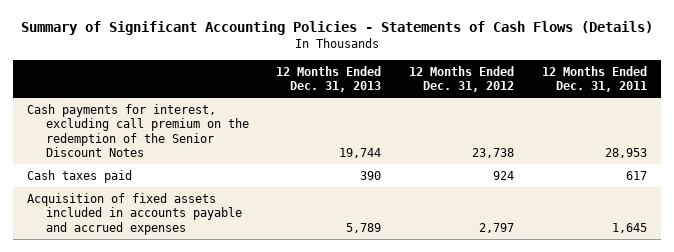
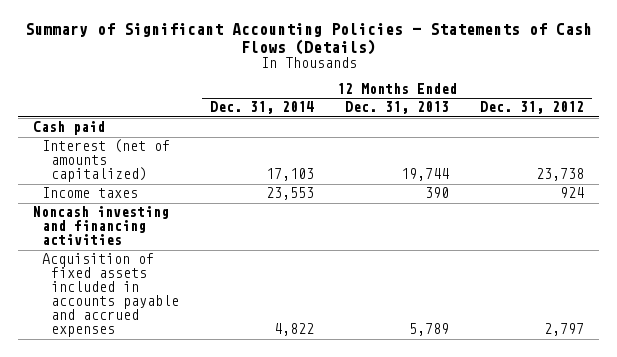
[541,65,647,93] 12 Months Ended Dec. 31, 2011 -> none
none -> [209,101,314,115] Dec. 31, 2014
none -> [33,121,106,136] Cash paid
[26,103,249,158] Cash payments for interest, excluding call premium on the redemption of the Senior Discount Notes -> [42,139,171,183] Interest (net of amounts capitalized)
[26,169,132,183] Cash taxes paid -> [42,187,139,199] Income taxes
none -> [33,206,170,246] Noncash investing and financing activities

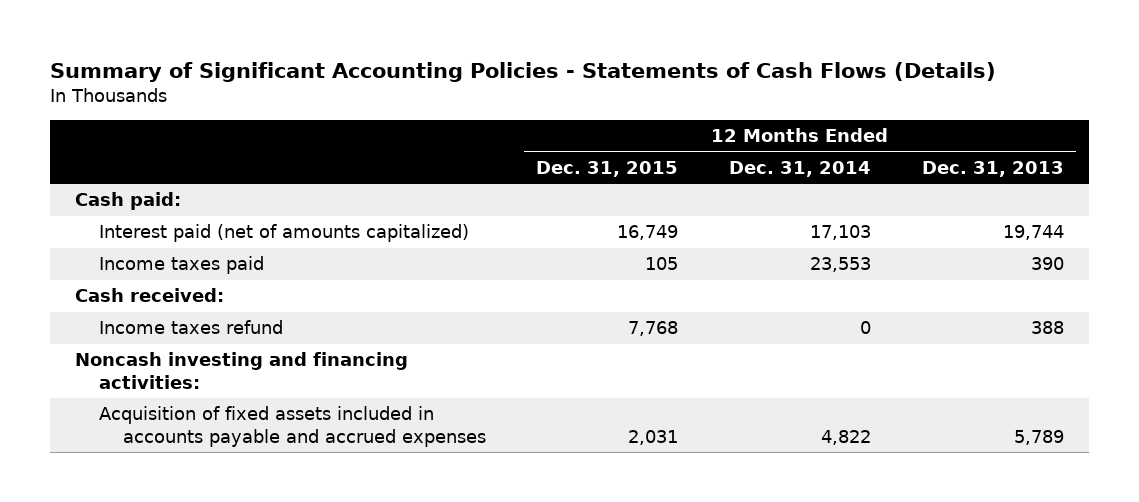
[479,101,584,115] Dec. 31, 2012 -> none
none -> [536,160,679,177] Dec. 31, 2015
[33,121,106,136] Cash paid -> [75,192,182,211] Cash paid:
[42,139,171,183] Interest (net of amounts capitalized) -> [98,224,469,243] Interest paid (net of amounts capitalized)
[42,187,139,199] Income taxes -> [98,256,264,275] Income taxes paid
none -> [75,288,225,303] Cash received:
none -> [98,320,283,335] Income taxes refund
[33,206,170,246] Noncash investing and financing activities -> [75,352,409,389] Noncash investing and financing activities:

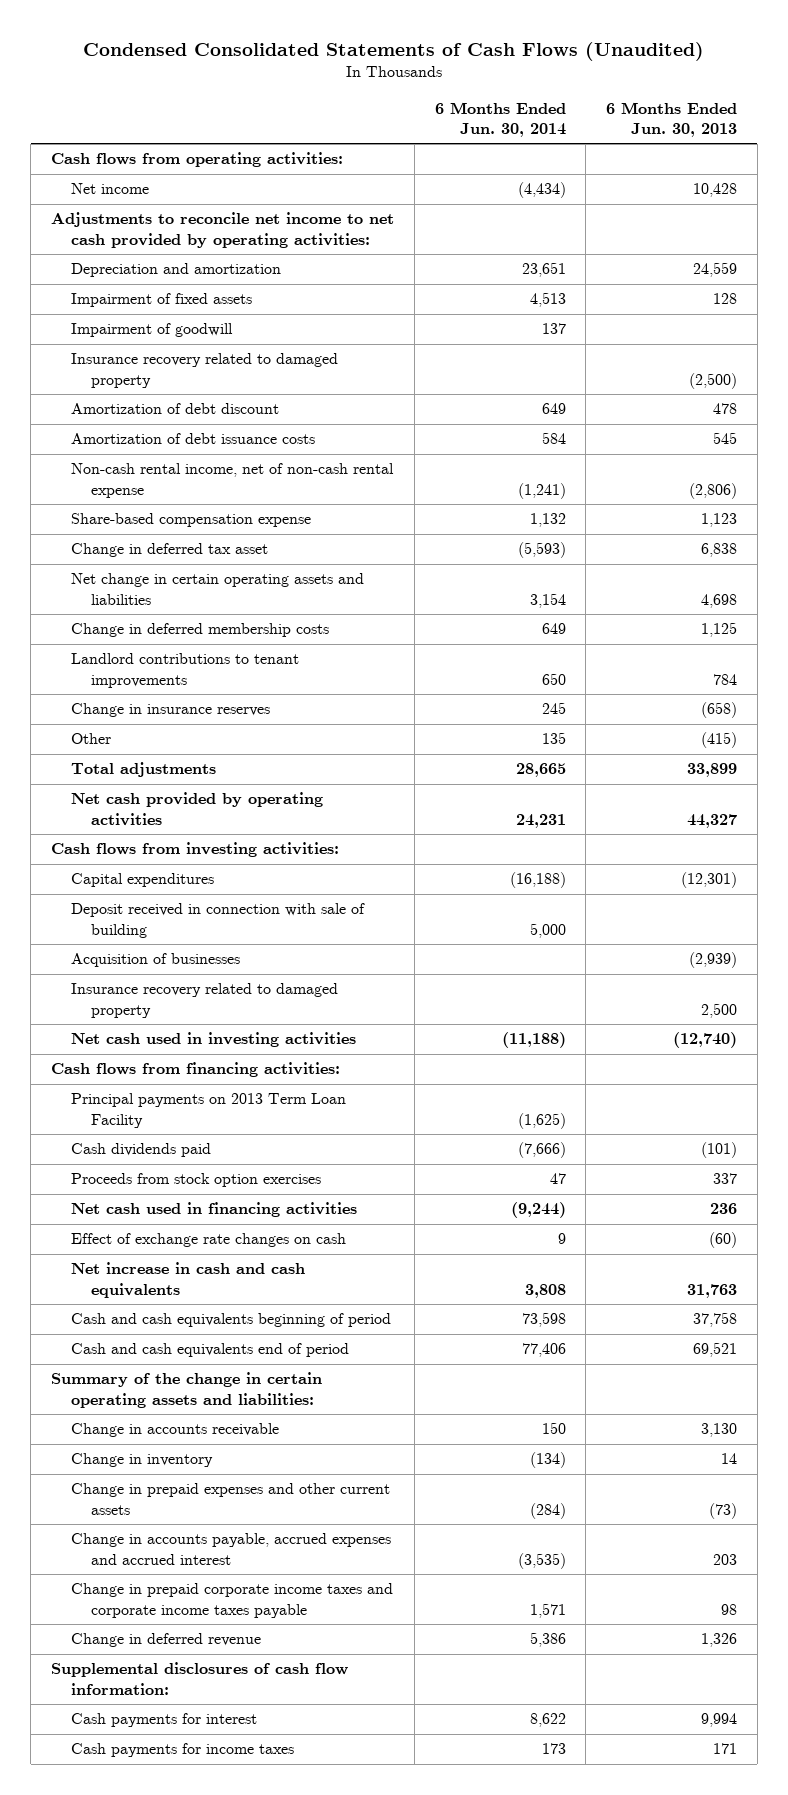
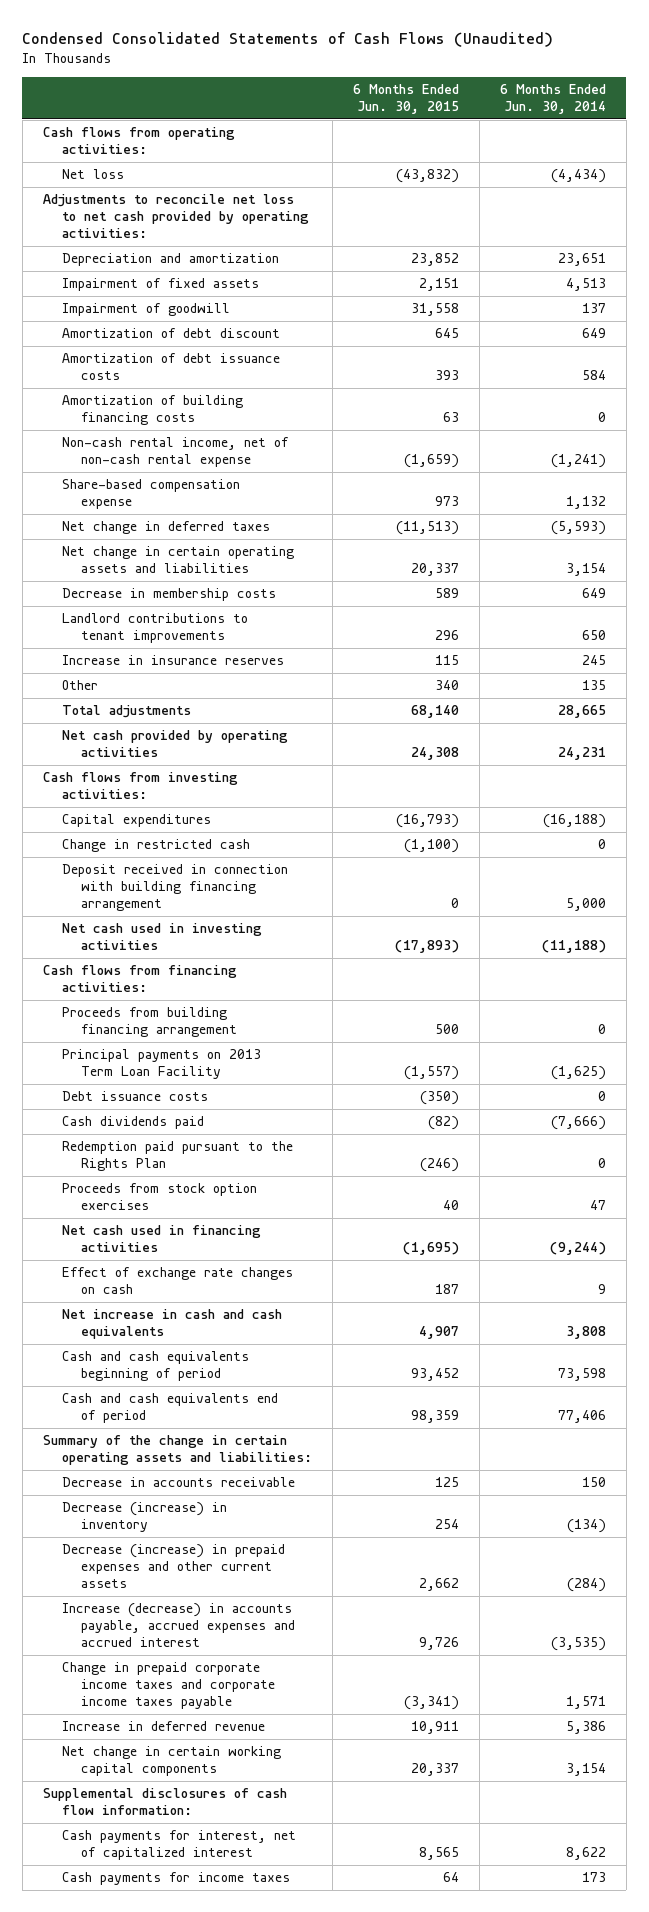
[606,101,738,138] 6 Months Ended Jun. 30, 2013 -> none
none -> [352,84,459,115] 6 Months Ended Jun. 30, 2015
[71,183,150,195] Net income -> [61,169,124,180] Net loss
[51,212,395,248] Adjustments to reconcile net income to net cash provided by operating activities: -> [42,194,309,239] Adjustments to reconcile net loss to net cash provided by operating activities:
[71,353,339,388] Insurance recovery related to damaged property -> none
none -> [61,395,243,426] Amortization of building financing costs
[71,543,269,558] Change in deferred tax asset -> [61,521,270,535] Net change in deferred taxes
[71,623,330,638] Change in deferred membership costs -> [61,588,276,602] Decrease in membership costs
[71,703,271,718] Change in insurance reserves -> [61,655,284,666] Increase in insurance reserves
[71,953,241,968] Acquisition of businesses -> none
[71,983,339,1018] Insurance recovery related to damaged property -> none
none -> [61,839,250,853] Change in restricted cash
[71,903,366,938] Deposit received in connection with sale of building -> [61,864,288,912] Deposit received in connection with building financing arrangement
none -> [61,1007,237,1038] Proceeds from building financing arrangement
none -> [61,1091,208,1102] Debt issuance costs
none -> [61,1141,293,1172] Redemption paid pursuant to the Rights Plan
[71,1423,280,1438] Change in accounts receivable -> [61,1477,295,1488] Decrease in accounts receivable
[71,1453,214,1468] Change in inventory -> [61,1502,227,1533] Decrease (increase) in inventory
[71,1483,391,1515] Change in prepaid expenses and other current assets -> [61,1544,285,1589] Decrease (increase) in prepaid expenses and other current assets
[71,1533,392,1565] Change in accounts payable, accrued expenses and accrued interest -> [61,1603,295,1648] Increase (decrease) in accounts payable, accrued expenses and accrued interest
[71,1633,262,1648] Change in deferred revenue -> [61,1721,265,1732] Increase in deferred revenue
none -> [61,1746,281,1777] Net change in certain working capital components
[71,1713,258,1728] Cash payments for interest -> [61,1830,296,1861] Cash payments for interest, net of capitalized interest

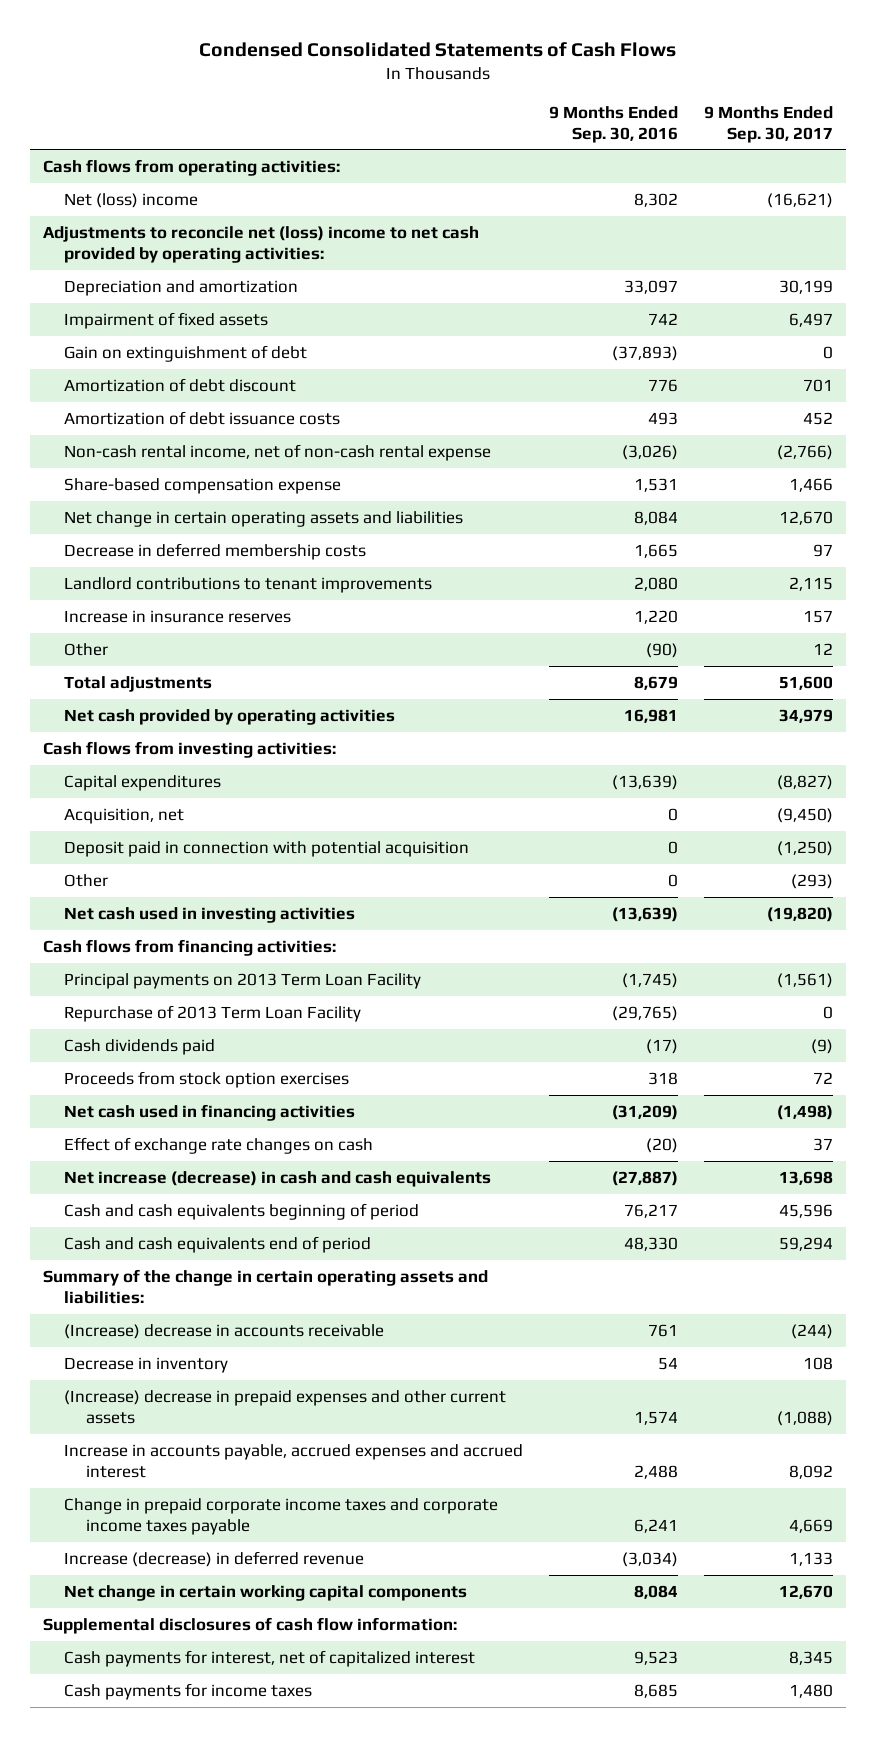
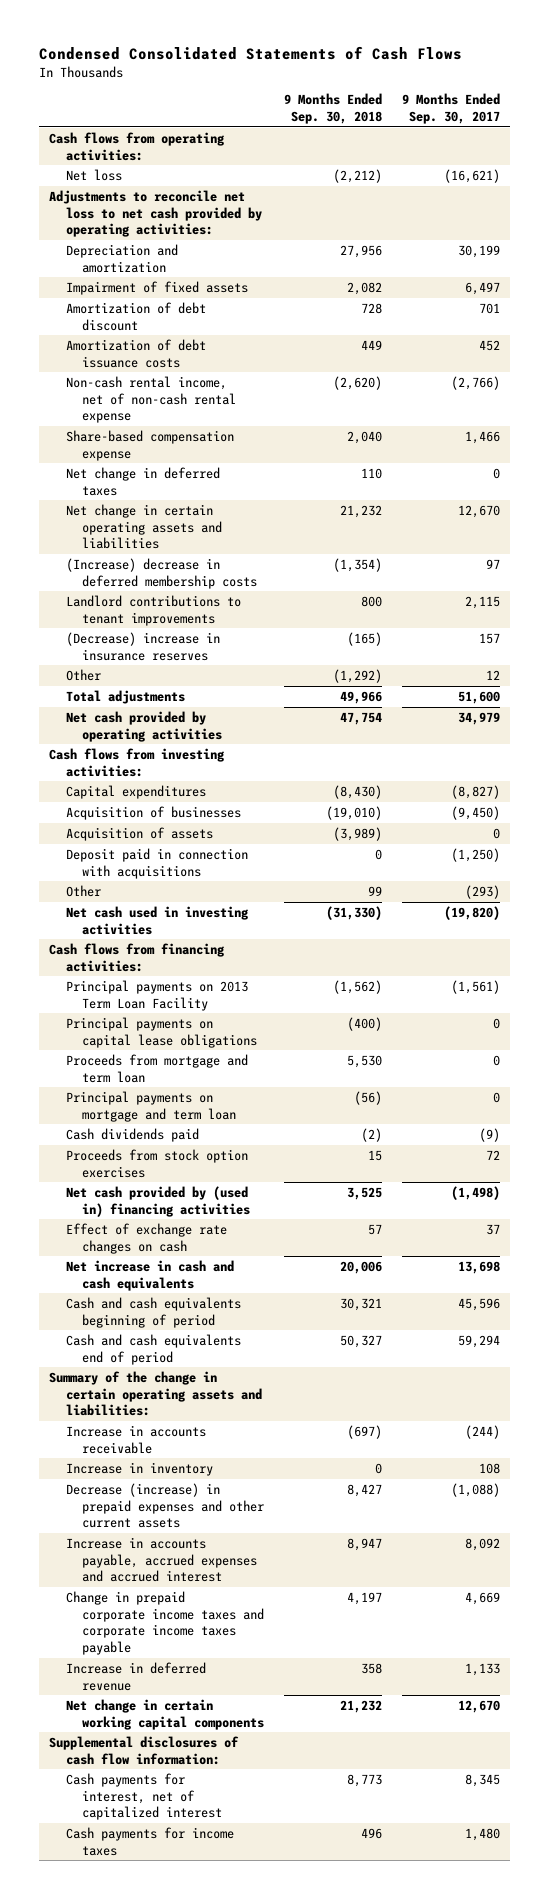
[549,105,679,143] 9 Months Ended Sep. 30, 2016 -> none
none -> [283,93,382,124] 9 Months Ended Sep. 30, 2018
[64,192,199,208] Net (loss) income -> [65,168,122,181] Net loss
[42,225,479,263] Adjustments to reconcile net (loss) income to net cash provided by operating activities: -> [49,189,262,238] Adjustments to reconcile net loss to net cash provided by operating activities:
[64,344,308,362] Gain on extinguishment of debt -> none
none -> [65,466,220,496] Net change in deferred taxes
[64,542,367,560] Decrease in deferred membership costs -> [65,557,258,589] (Increase) decrease in deferred membership costs
[64,609,292,623] Increase in insurance reserves -> [65,631,220,661] (Decrease) increase in insurance reserves
[64,807,185,824] Acquisition, net -> [65,805,241,820] Acquisition of businesses
none -> [65,826,213,841] Acquisition of assets
[64,840,470,857] Deposit paid in connection with potential acquisition -> [65,847,248,879] Deposit paid in connection with acquisitions
[64,1004,362,1022] Repurchase of 2013 Term Loan Facility -> none
none -> [65,1016,258,1048] Principal payments on capital lease obligations
none -> [65,1053,248,1083] Proceeds from mortgage and term loan
none -> [65,1090,237,1122] Principal payments on mortgage and term loan
[64,1103,356,1121] Net cash used in financing activities -> [65,1185,251,1217] Net cash provided by (used in) financing activities
[64,1170,492,1187] Net increase (decrease) in cash and cash equivalents -> [65,1259,234,1291] Net increase in cash and cash equivalents
[64,1323,385,1339] (Increase) decrease in accounts receivable -> [65,1424,206,1454] Increase in accounts receivable
[64,1356,229,1373] Decrease in inventory -> [65,1461,213,1476] Increase in inventory
[64,1389,507,1424] (Increase) decrease in prepaid expenses and other current assets -> [65,1482,265,1529] Decrease (increase) in prepaid expenses and other current assets
[64,1550,365,1567] Increase (decrease) in deferred revenue -> [65,1661,206,1691] Increase in deferred revenue

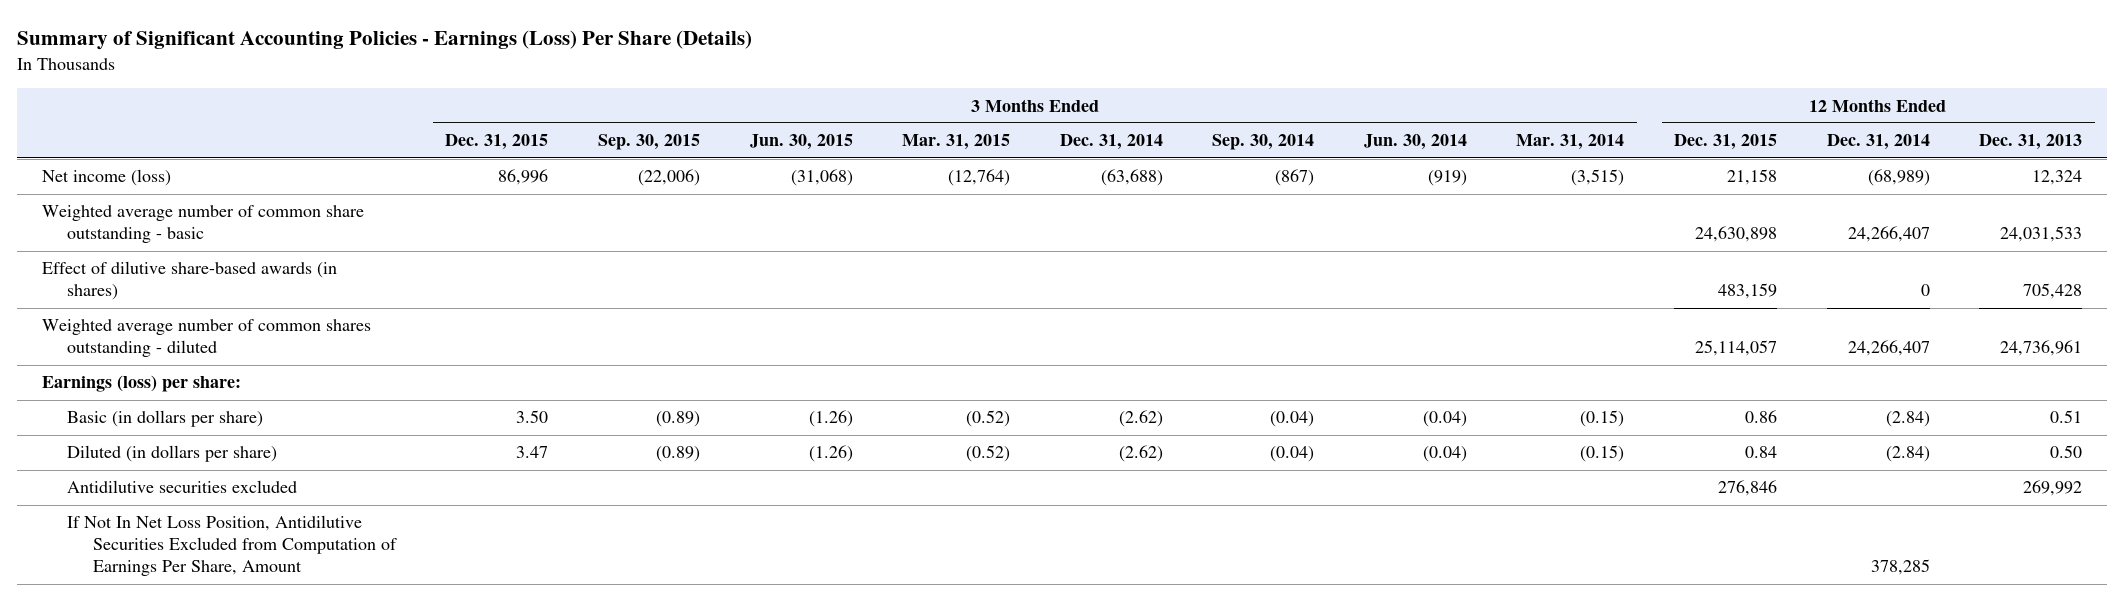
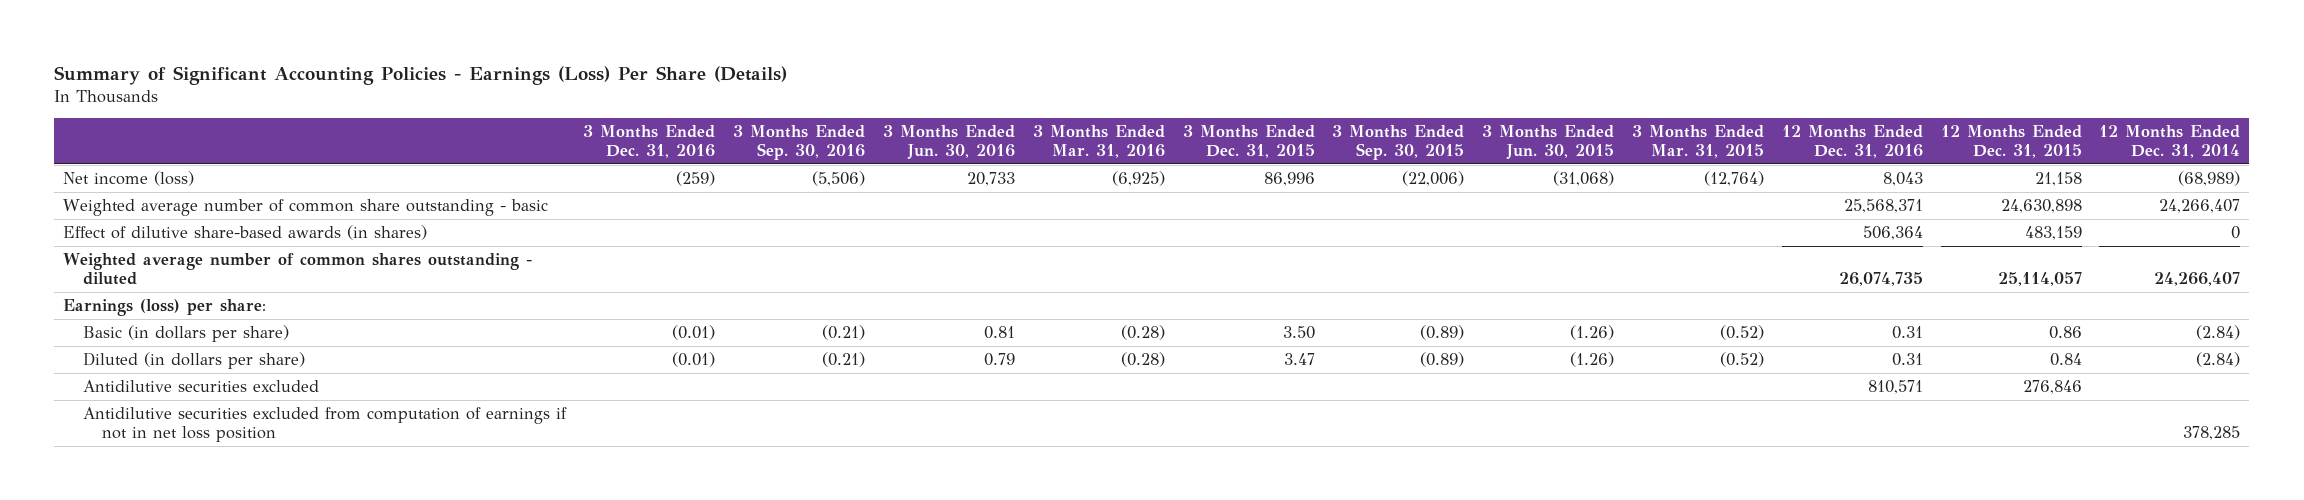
[1059,134,1163,151] Dec. 31, 2014 -> none
[1212,134,1315,151] Sep. 30, 2014 -> none
[1363,134,1467,151] Jun. 30, 2014 -> none
[1516,134,1625,151] Mar. 31, 2014 -> none
[1979,134,2083,151] Dec. 31, 2013 -> none
none -> [583,124,716,159] 3 Months Ended Dec. 31, 2016
none -> [733,124,866,161] 3 Months Ended Sep. 30, 2016
none -> [883,124,1016,160] 3 Months Ended Jun. 30, 2016
none -> [1032,124,1165,159] 3 Months Ended Mar. 31, 2016
none -> [1781,124,1923,159] 12 Months Ended Dec. 31, 2016
[67,515,397,577] If Not In Net Loss Position, Antidilutive Securities Excluded from Computation of Earnings Per Share, Amount -> [82,406,567,443] Antidilutive securities excluded from computation of earnings if not in net loss position

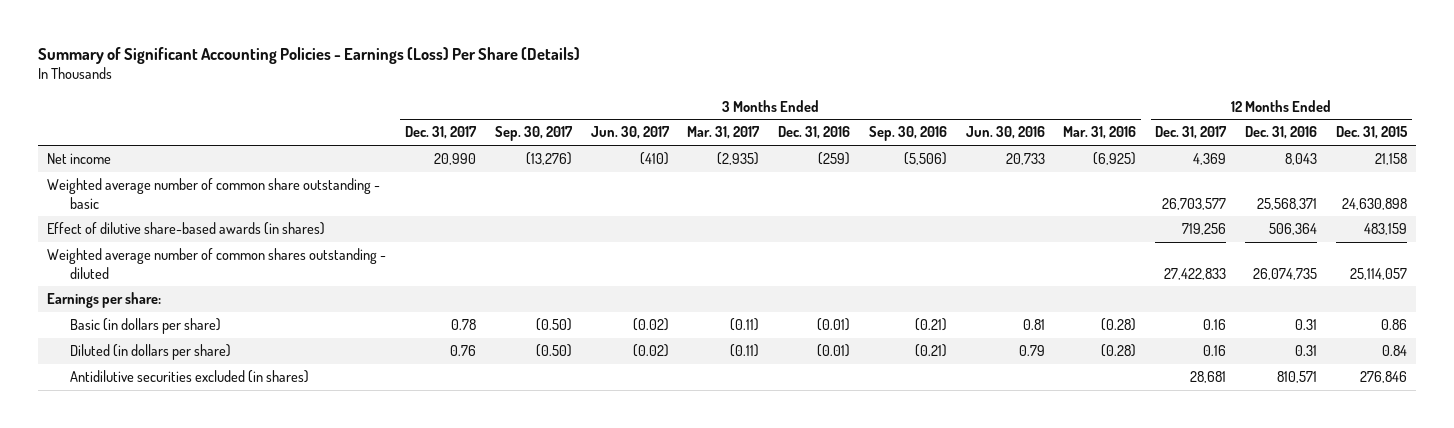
[1182,124,1315,159] 3 Months Ended Dec. 31, 2015 -> none
[1332,124,1465,161] 3 Months Ended Sep. 30, 2015 -> none
[1482,124,1615,160] 3 Months Ended Jun. 30, 2015 -> none
[1632,124,1765,159] 3 Months Ended Mar. 31, 2015 -> none
[2099,124,2241,159] 12 Months Ended Dec. 31, 2014 -> none
none -> [404,126,477,140] Dec. 31, 2017
none -> [494,126,573,142] Sep. 30, 2017
none -> [590,126,670,140] Jun. 30, 2017
none -> [687,126,761,140] Mar. 31, 2017
none -> [1155,126,1228,140] Dec. 31, 2017
[63,170,195,186] Net income (loss) -> [47,153,112,165] Net income
[63,298,267,316] Earnings (loss) per share: -> [47,292,162,309] Earnings per share:
[82,406,567,443] Antidilutive securities excluded from computation of earnings if not in net loss position -> none
[82,379,319,392] Antidilutive securities excluded -> [69,370,309,384] Antidilutive securities excluded (in shares)

